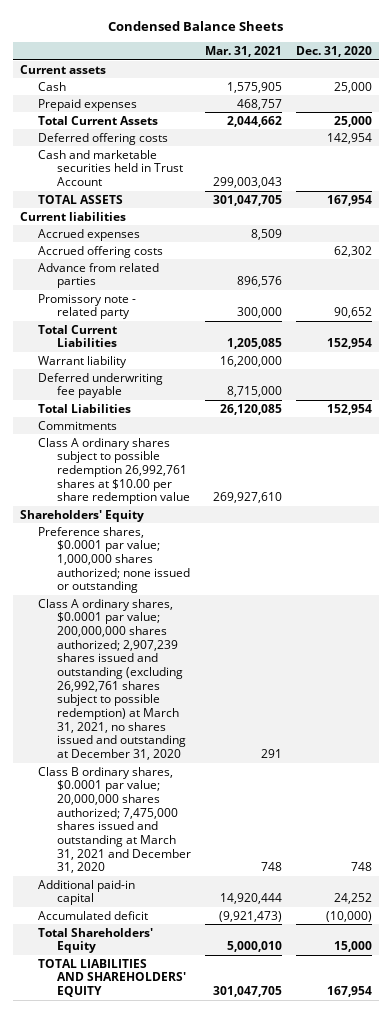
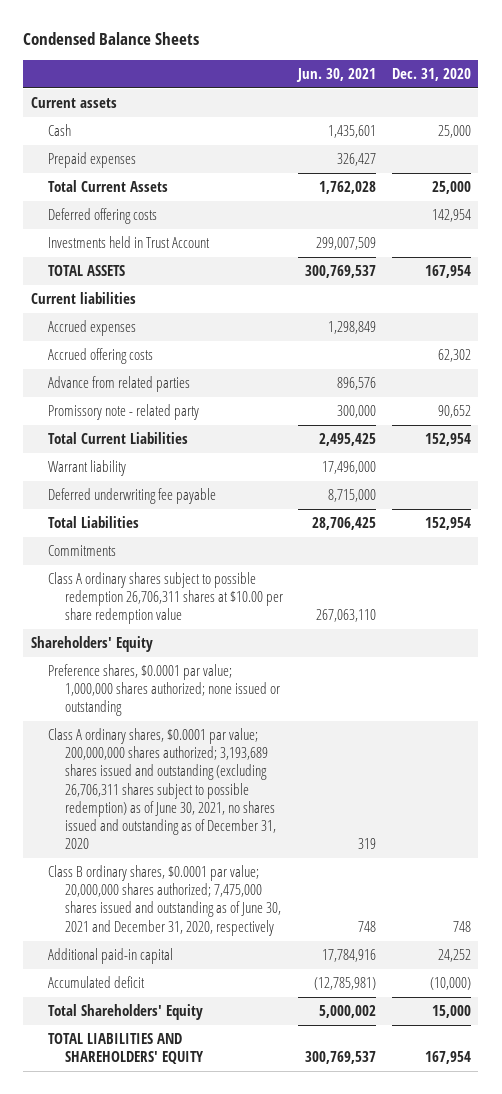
[204,45,282,57] Mar. 31, 2021 -> none
none -> [296,67,377,82] Jun. 30, 2021
[38,149,183,187] Cash and marketable securities held in Trust Account -> [48,235,211,248] Investments held in Trust Account
[38,437,190,505] Class A ordinary shares subject to possible redemption 26,992,761 shares at $10.00 per share redemption value -> [48,571,284,625] Class A ordinary shares subject to possible redemption 26,706,311 shares at $10.00 per share redemption value
[38,598,186,761] Class A ordinary shares, $0.0001 par value; 200,000,000 shares authorized; 2,907,239 shares issued and outstanding (excluding 26,992,761 shares subject to possible redemption) at March 31, 2021, no shares issued and outstanding at December 31, 2020 -> [48,727,277,850] Class A ordinary shares, $0.0001 par value; 200,000,000 shares authorized; 3,193,689 shares issued and outstanding (excluding 26,706,311 shares subject to possible redemption) as of June 30, 2021, no shares issued and outstanding as of December 31, 2020
[38,766,191,874] Class B ordinary shares, $0.0001 par value; 20,000,000 shares authorized; 7,475,000 shares issued and outstanding at March 31, 2021 and December 31, 2020 -> [48,864,282,936] Class B ordinary shares, $0.0001 par value; 20,000,000 shares authorized; 7,475,000 shares issued and outstanding as of June 30, 2021 and December 31, 2020, respectively

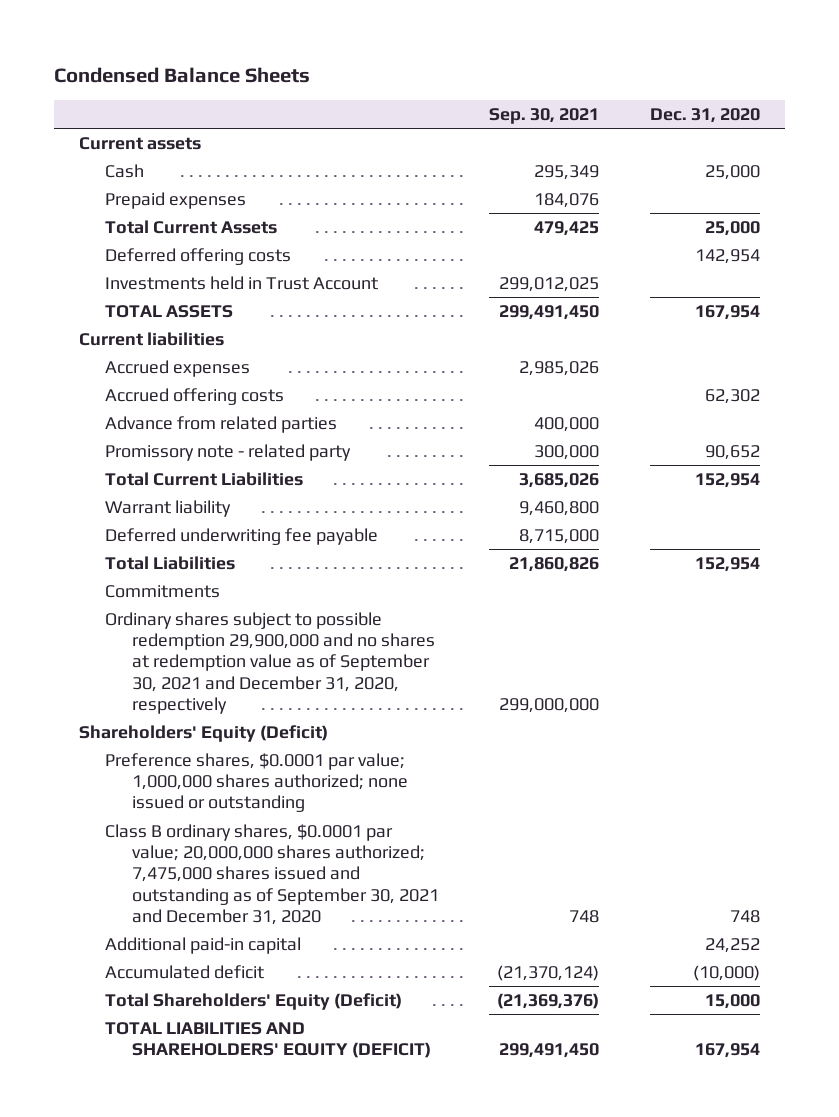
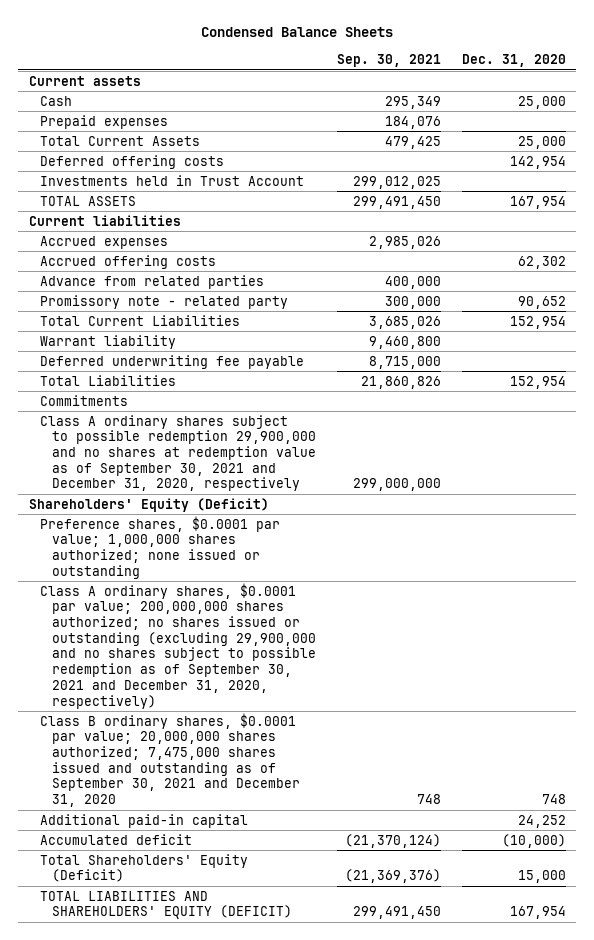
[105,611,435,714] Ordinary shares subject to possible redemption 29,900,000 and no shares at redemption value as of September 30, 2021 and December 31, 2020, respectively -> [40,414,316,492] Class A ordinary shares subject to possible redemption 29,900,000 and no shares at redemption value as of September 30, 2021 and December 31, 2020, respectively
none -> [40,582,316,709] Class A ordinary shares, $0.0001 par value; 200,000,000 shares authorized; no shares issued or outstanding (excluding 29,900,000 and no shares subject to possible redemption as of September 30, 2021 and December 31, 2020, respectively)

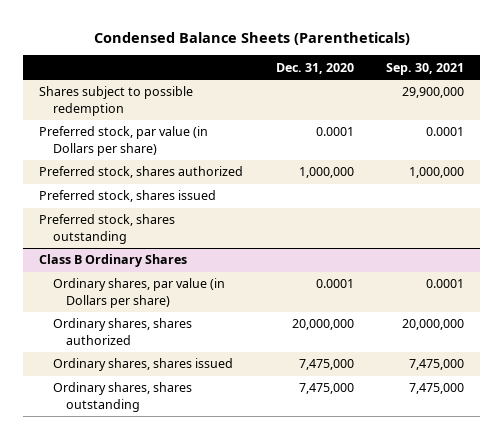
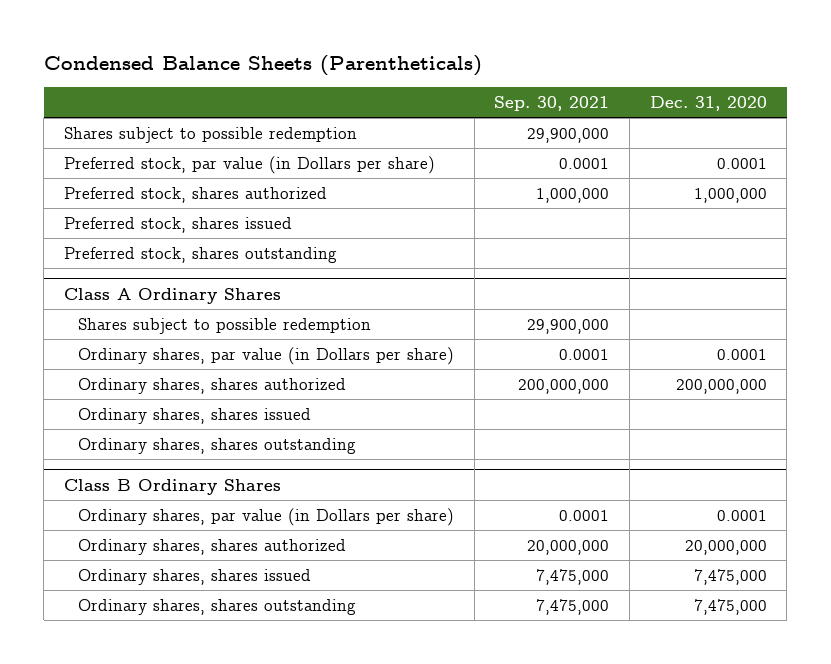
none -> [64,287,282,304] Class A Ordinary Shares
none -> [78,317,372,334] Shares subject to possible redemption
none -> [78,346,455,365] Ordinary shares, par value (in Dollars per share)
none -> [78,377,347,394] Ordinary shares, shares authorized
none -> [78,407,312,424] Ordinary shares, shares issued
none -> [78,437,357,454] Ordinary shares, shares outstanding

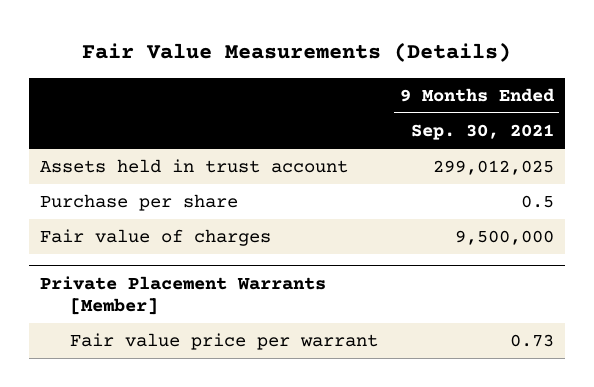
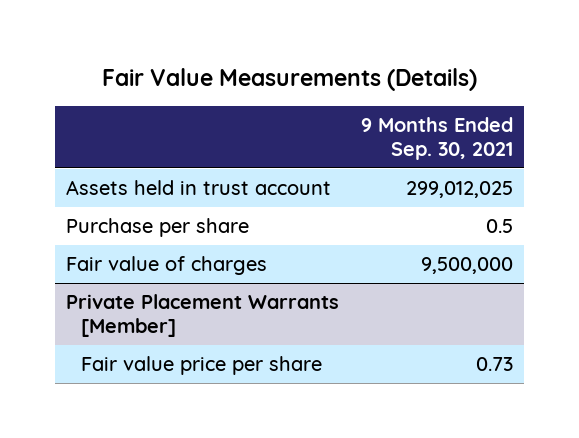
[69,333,378,351] Fair value price per warrant -> [80,356,322,376] Fair value price per share

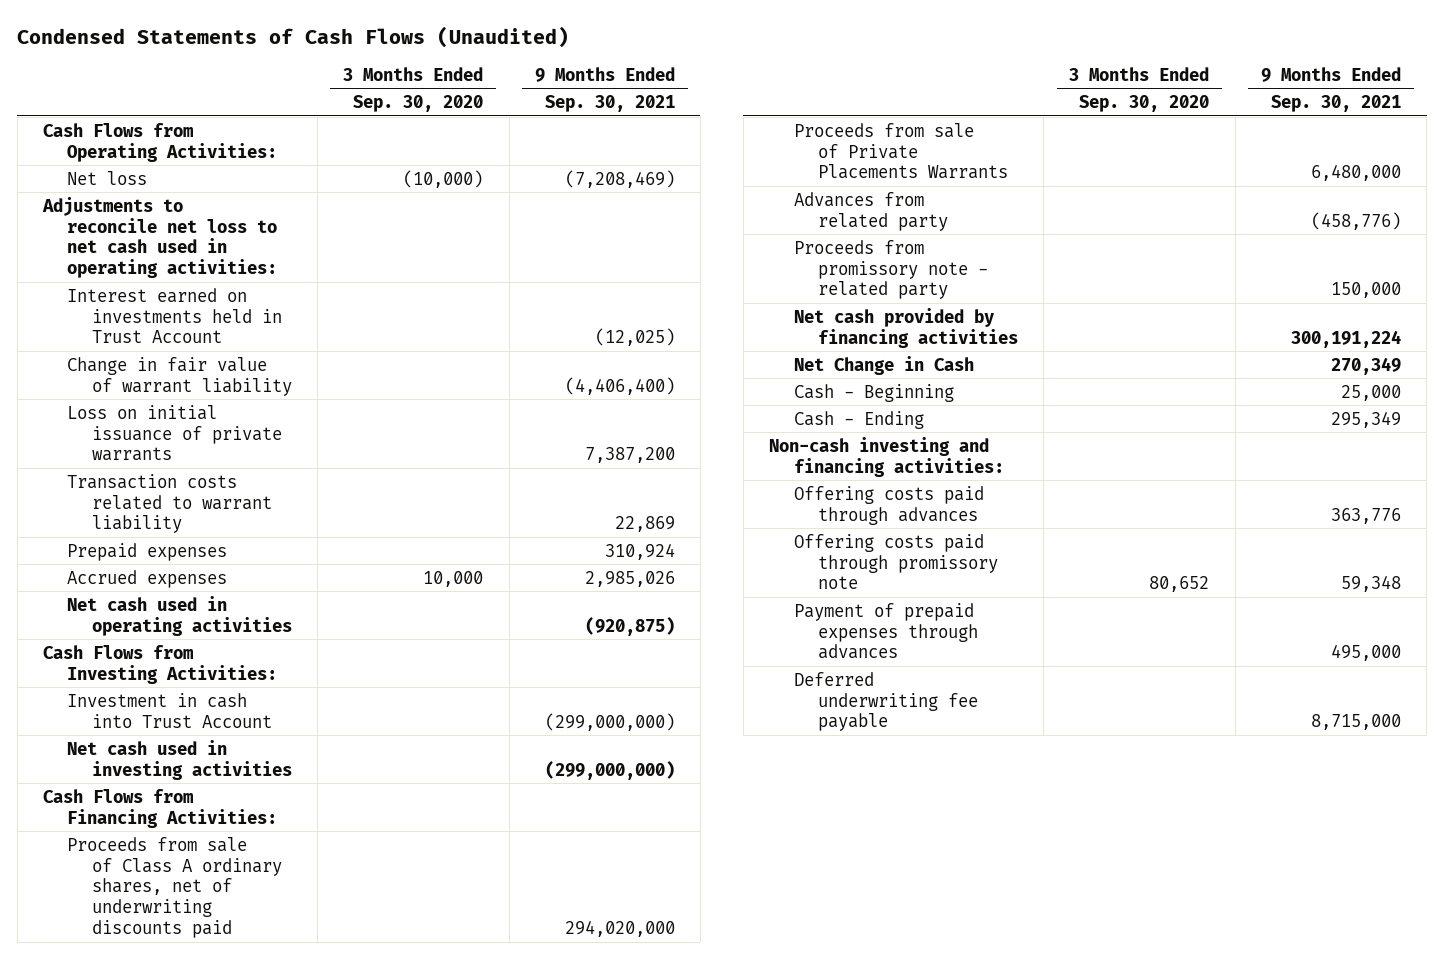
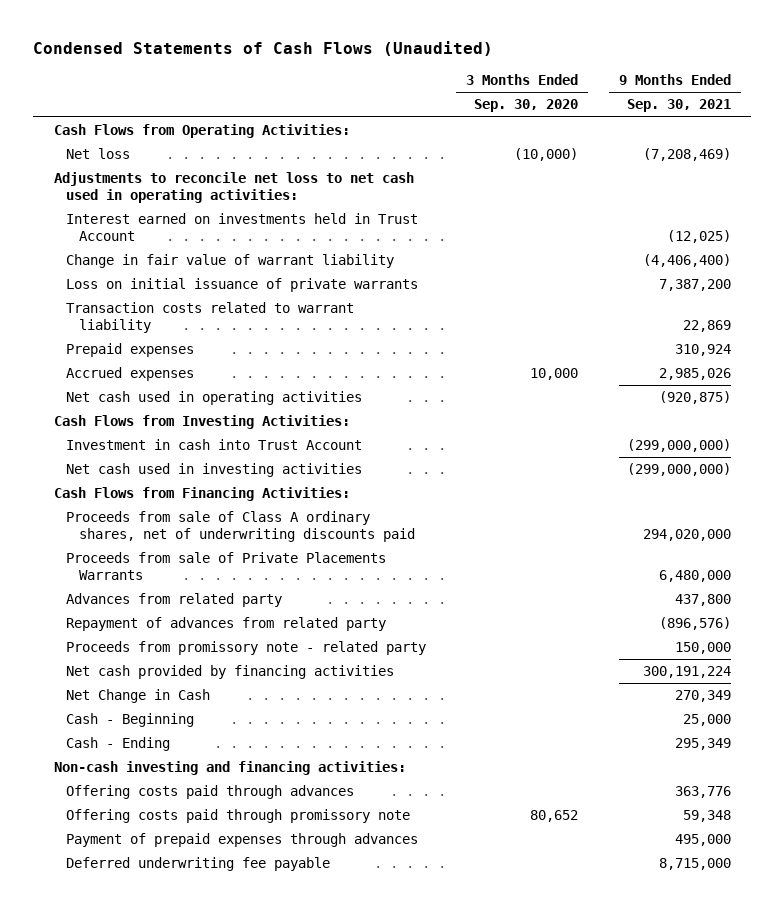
[1310,211,1401,230] (458,776) -> [674,594,731,607] 437,800
none -> [66,617,387,632] Repayment of advances from related party

